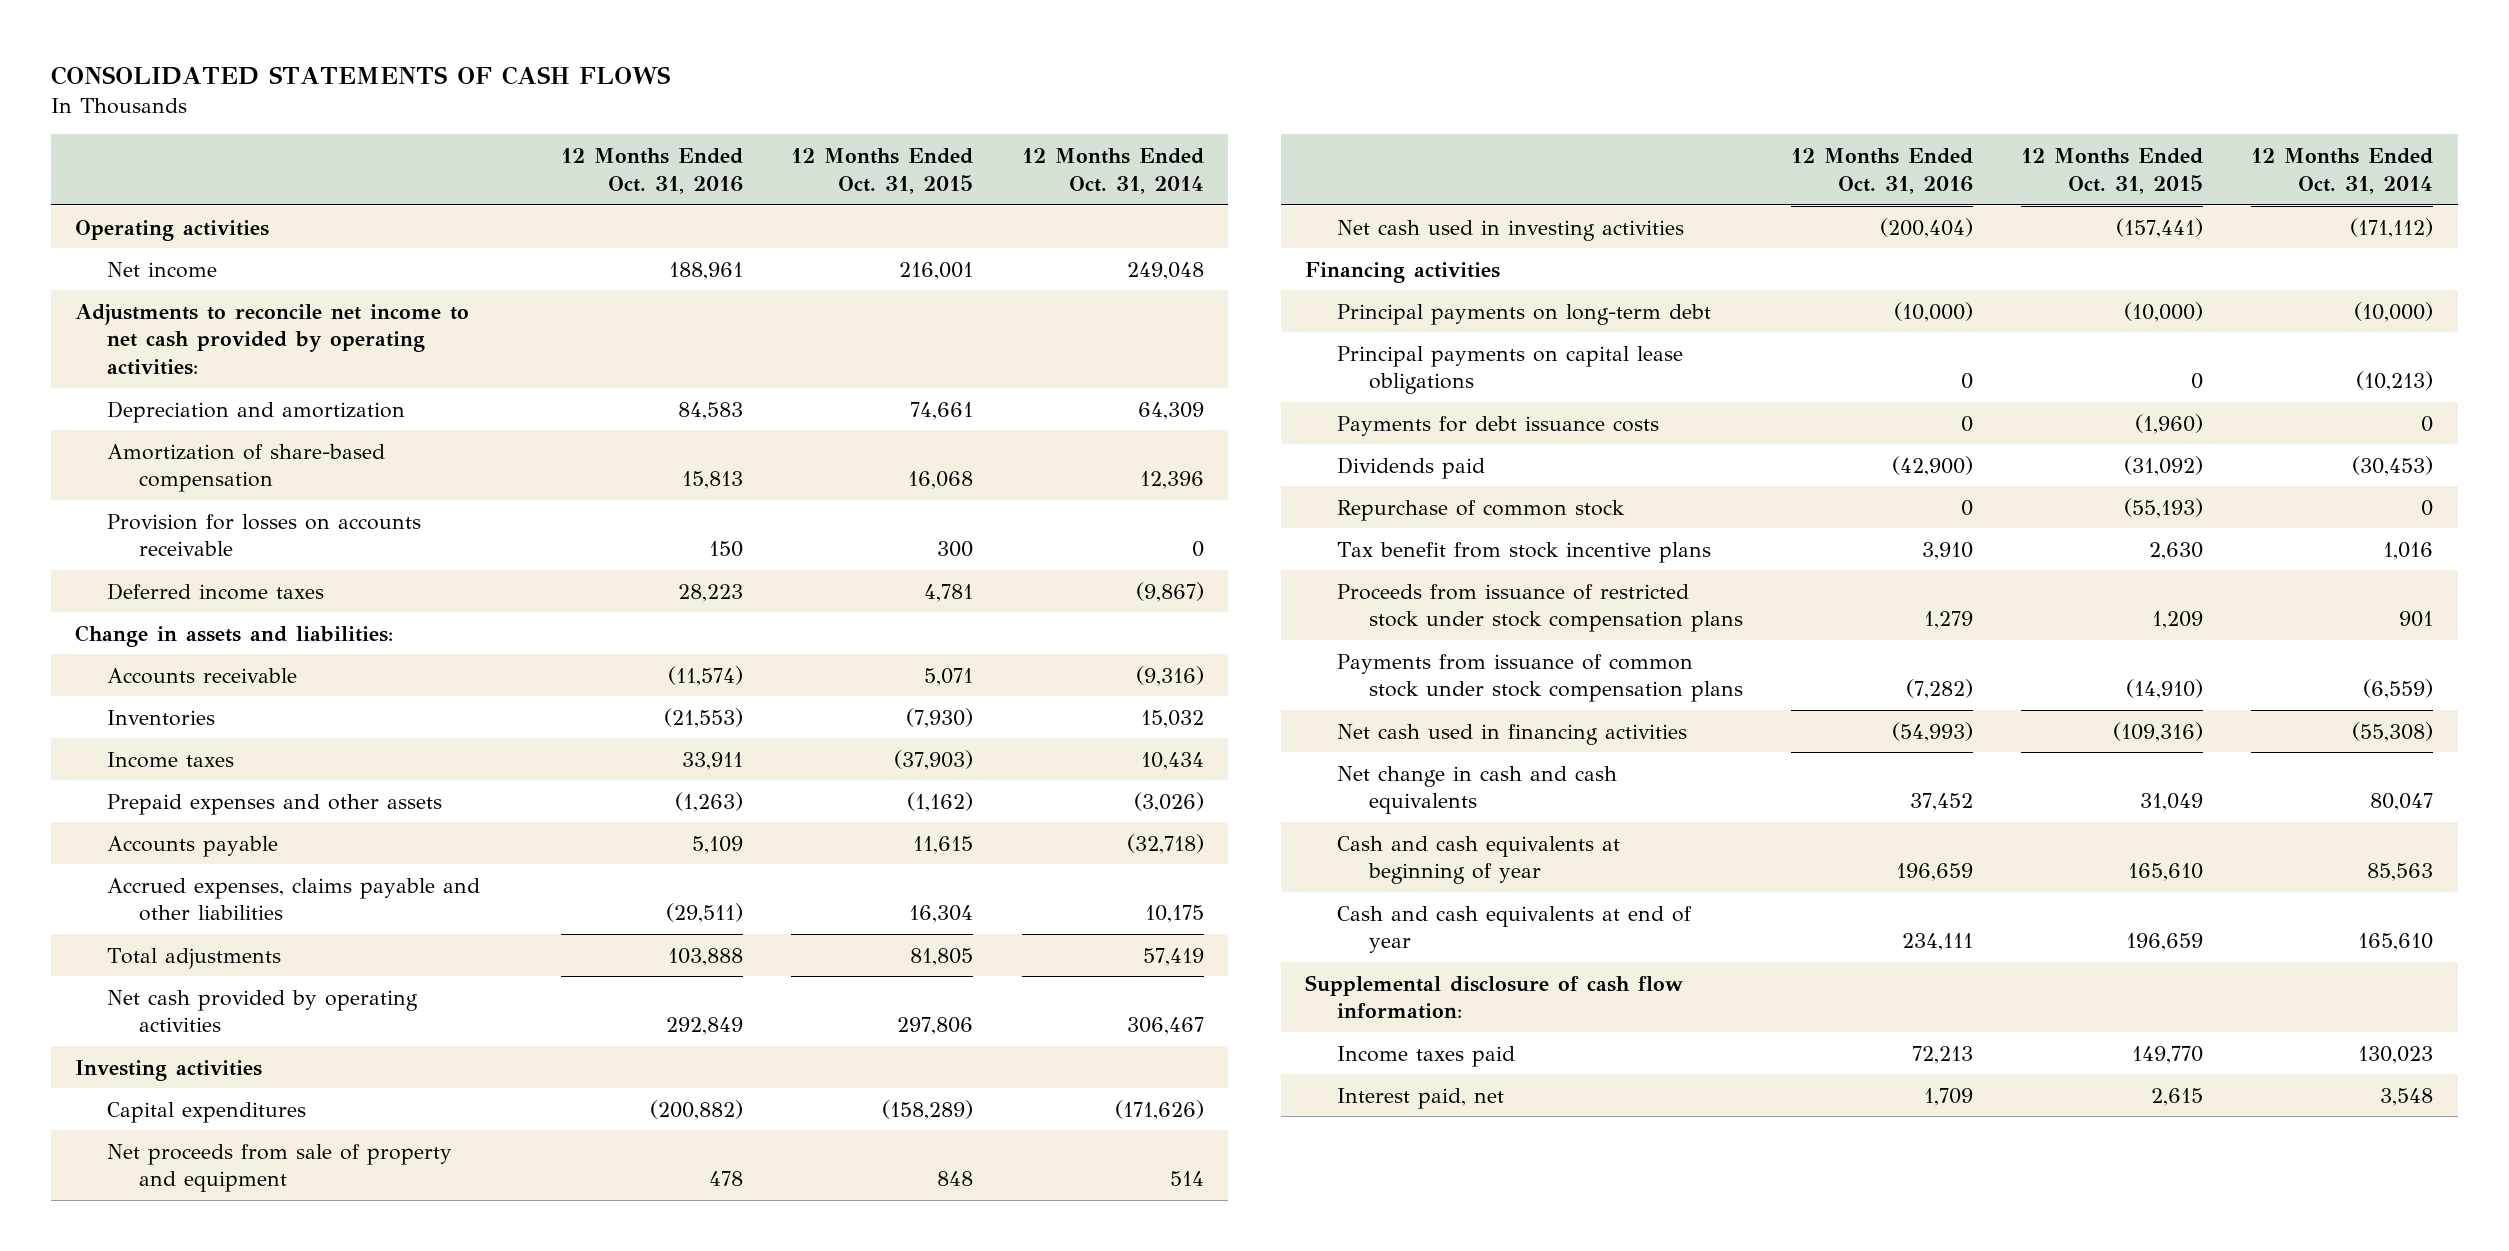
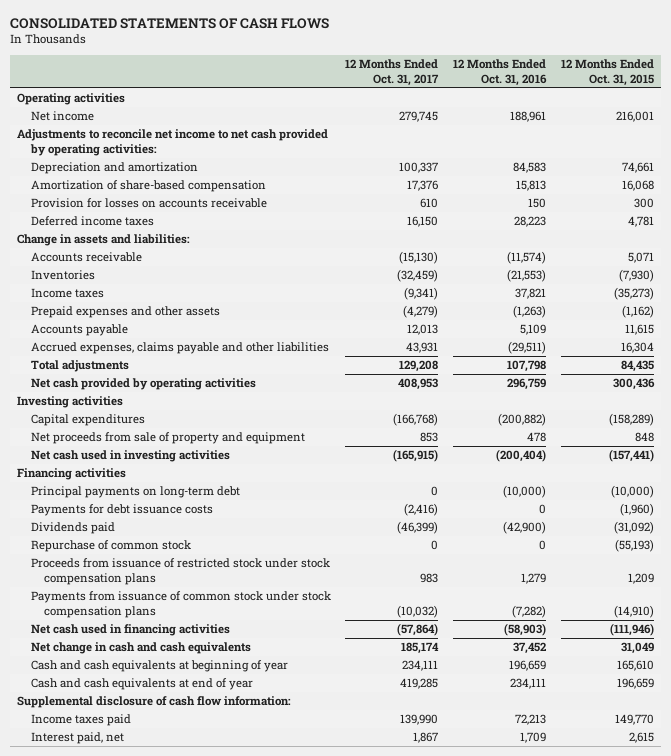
[1021,148,1204,194] 12 Months Ended Oct. 31, 2014 -> none
none -> [345,58,440,86] 12 Months Ended Oct. 31, 2017
[682,751,744,770] 33,911 -> [515,288,547,300] 37,821
[894,749,974,770] (37,903) -> [613,287,654,301] (35,273)
[668,947,744,966] 103,888 -> [507,360,547,373] 107,798
[910,947,974,966] 81,805 -> [620,360,654,373] 84,435
[666,1017,744,1036] 292,849 -> [507,378,547,391] 296,759
[897,1017,974,1036] 297,806 -> [612,378,655,391] 300,436
[1336,345,1683,395] Principal payments on capital lease obligations -> none
[1336,541,1711,563] Tax benefit from stock incentive plans -> none
[1891,721,1973,742] (54,993) -> [504,623,547,637] (58,903)
[2113,721,2204,742] (109,316) -> [609,623,654,637] (111,946)

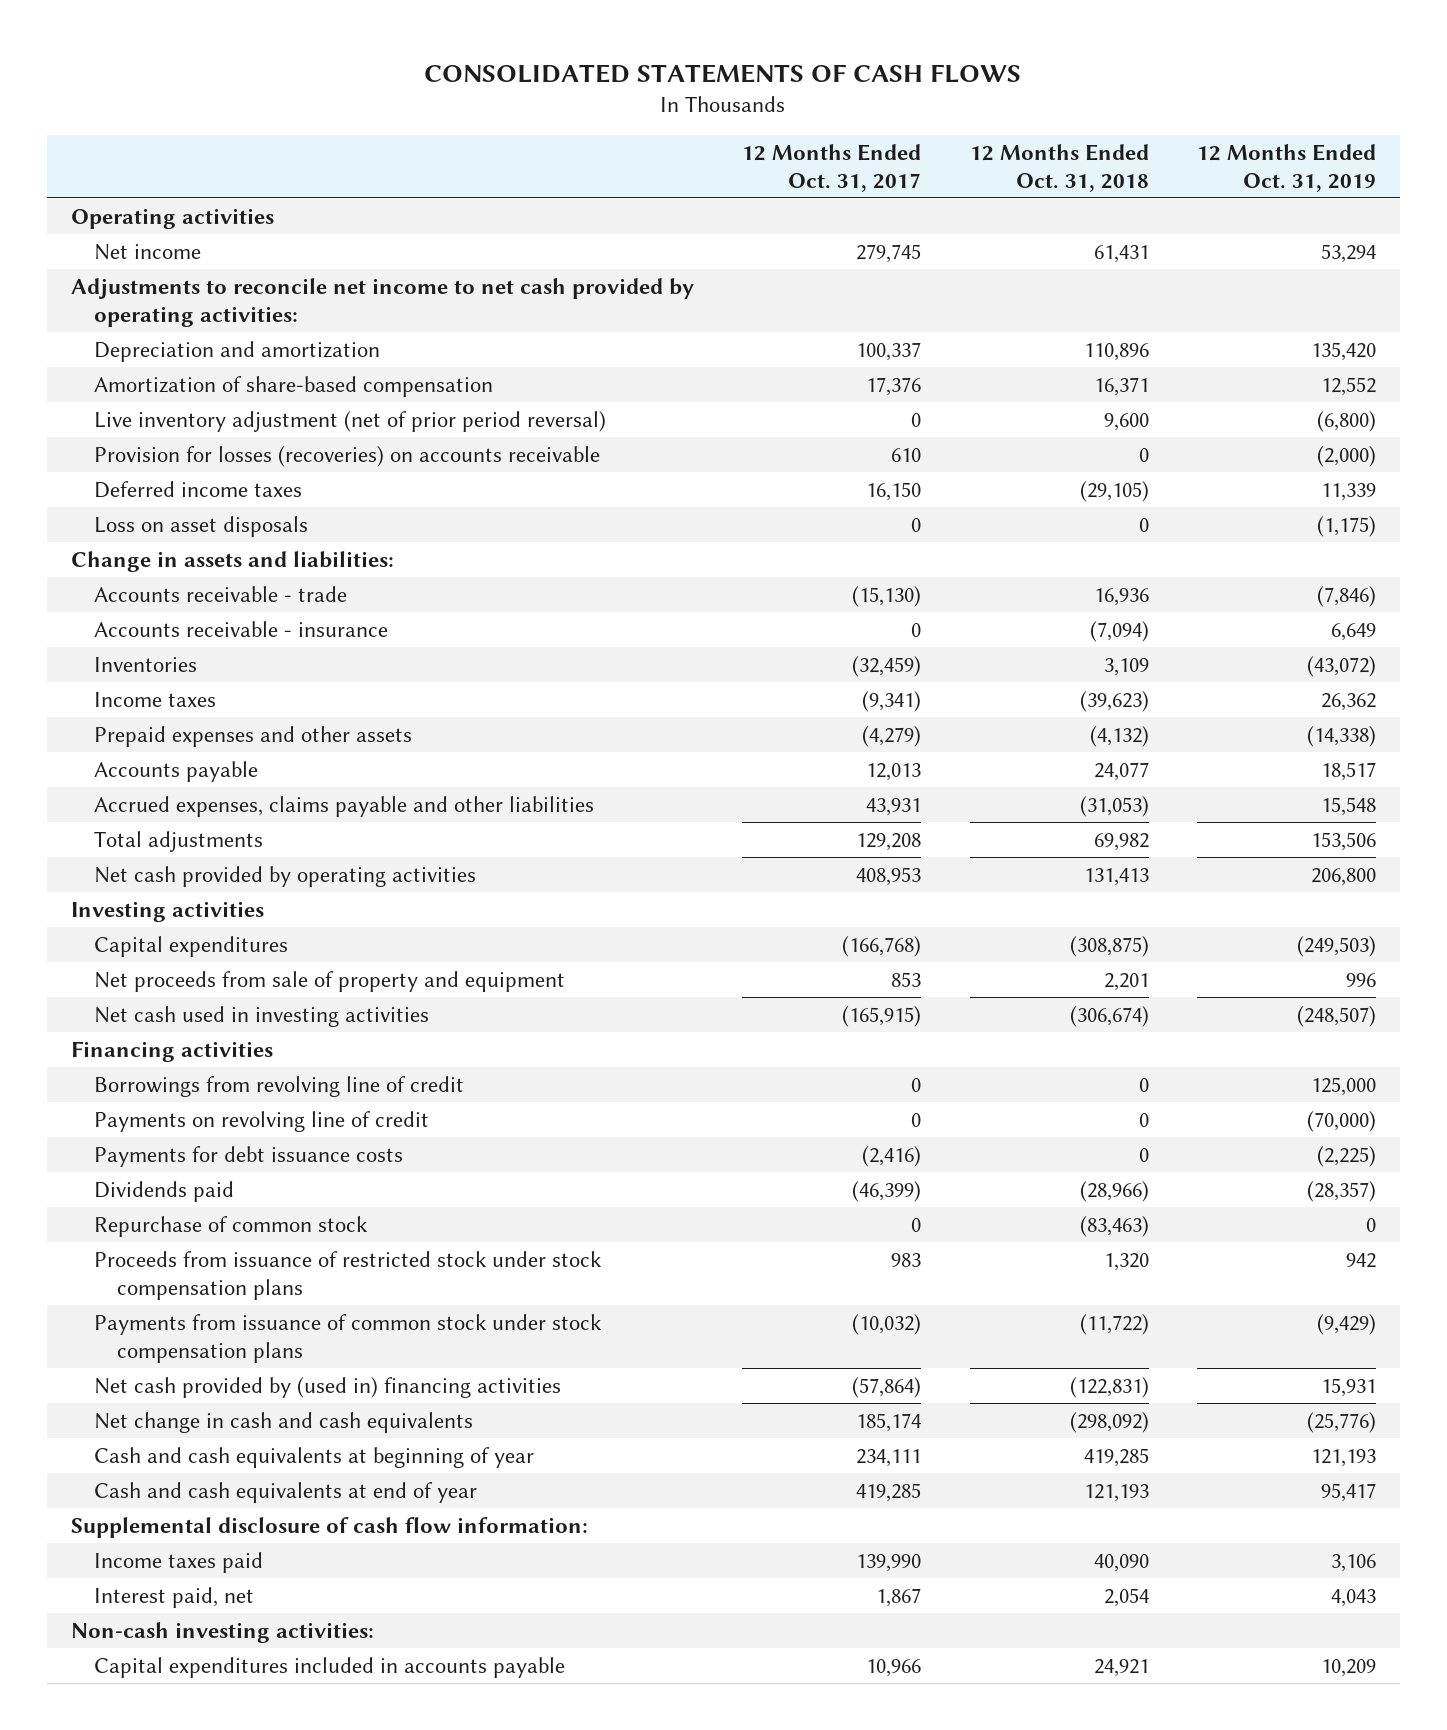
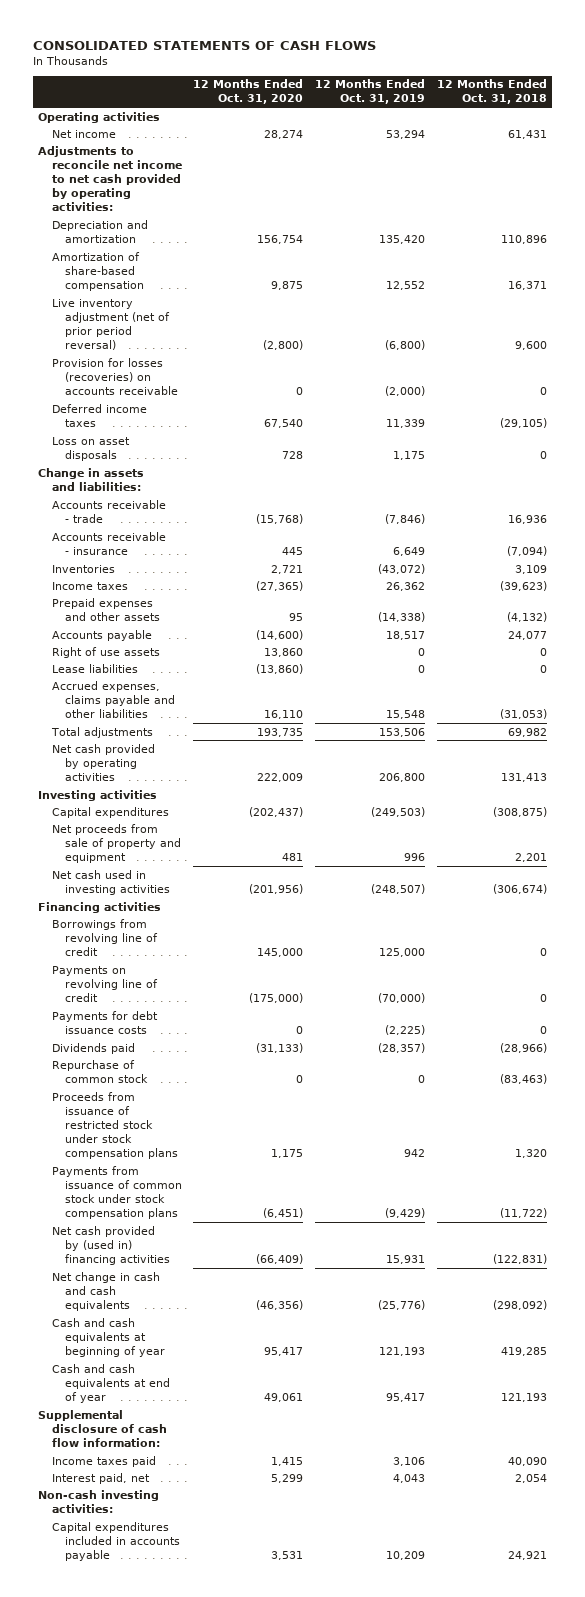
[742,143,922,192] 12 Months Ended Oct. 31, 2017 -> none
none -> [193,79,304,105] 12 Months Ended Oct. 31, 2020
[1316,515,1376,537] (1,175) -> [392,450,425,460] 1,175
none -> [51,646,160,658] Right of use assets
none -> [51,663,138,673] Lease liabilities

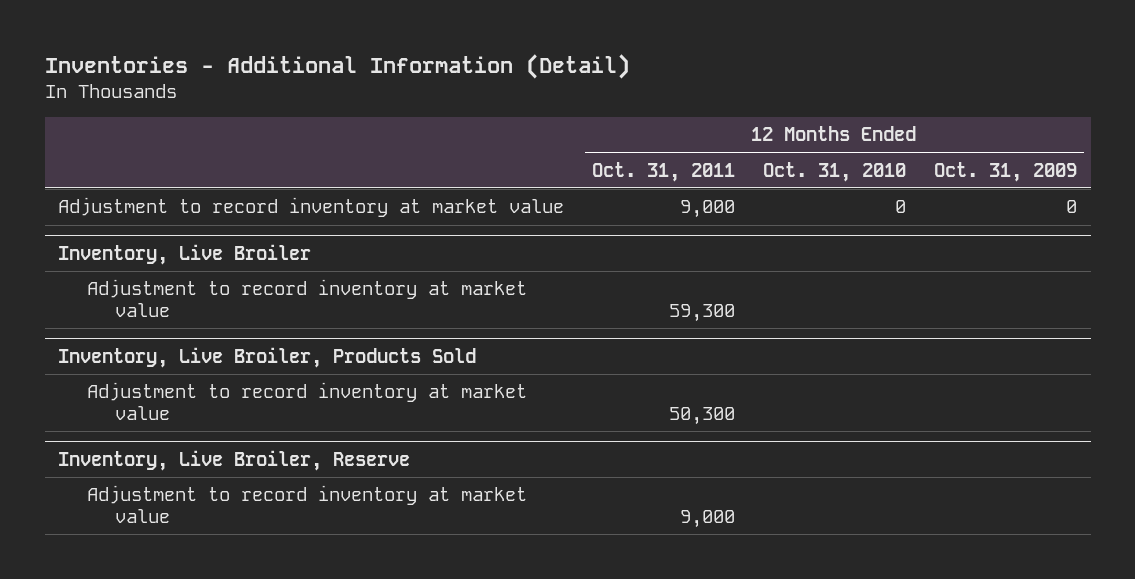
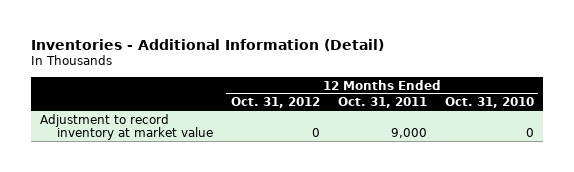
[933,161,1077,182] Oct. 31, 2009 -> none
none -> [230,97,320,109] Oct. 31, 2012
[58,243,312,265] Inventory, Live Broiler -> none
[86,279,527,317] Adjustment to record inventory at market value -> none
[58,346,477,368] Inventory, Live Broiler, Products Sold -> none
[86,382,527,420] Adjustment to record inventory at market value -> none
[58,449,411,471] Inventory, Live Broiler, Reserve -> none
[86,485,527,523] Adjustment to record inventory at market value -> none

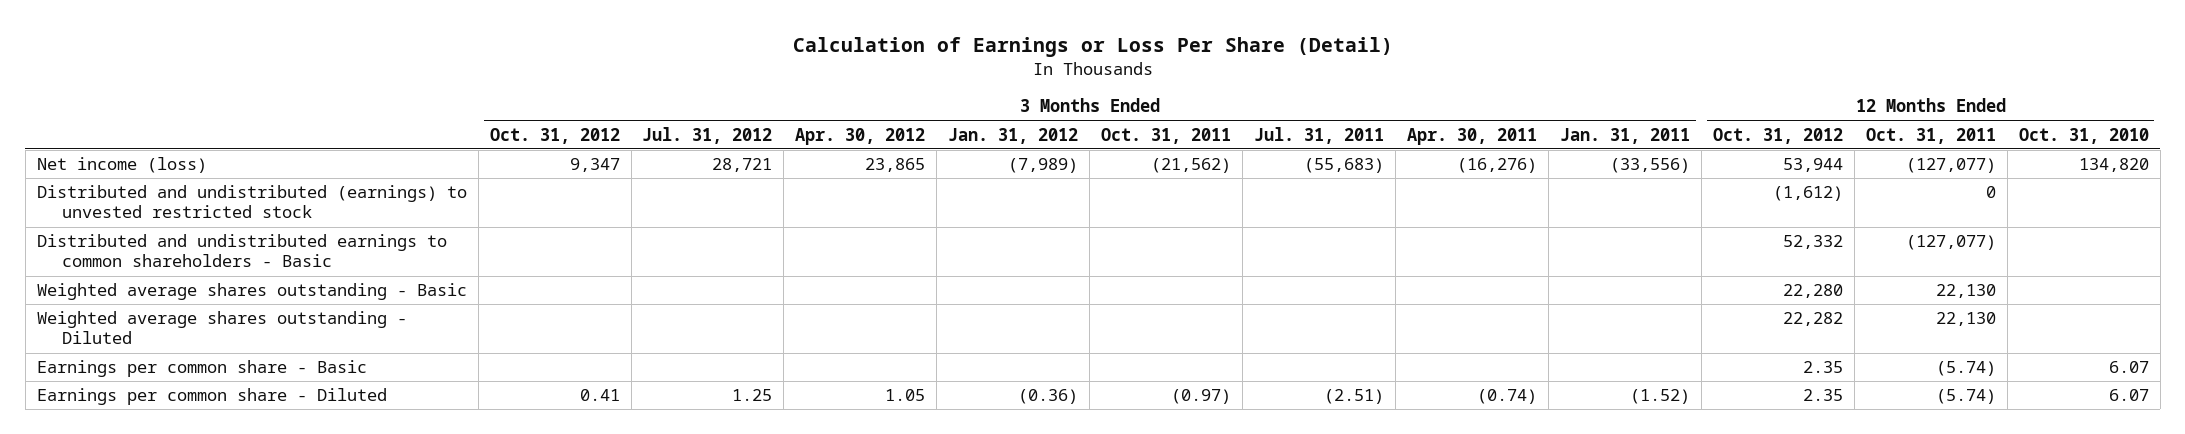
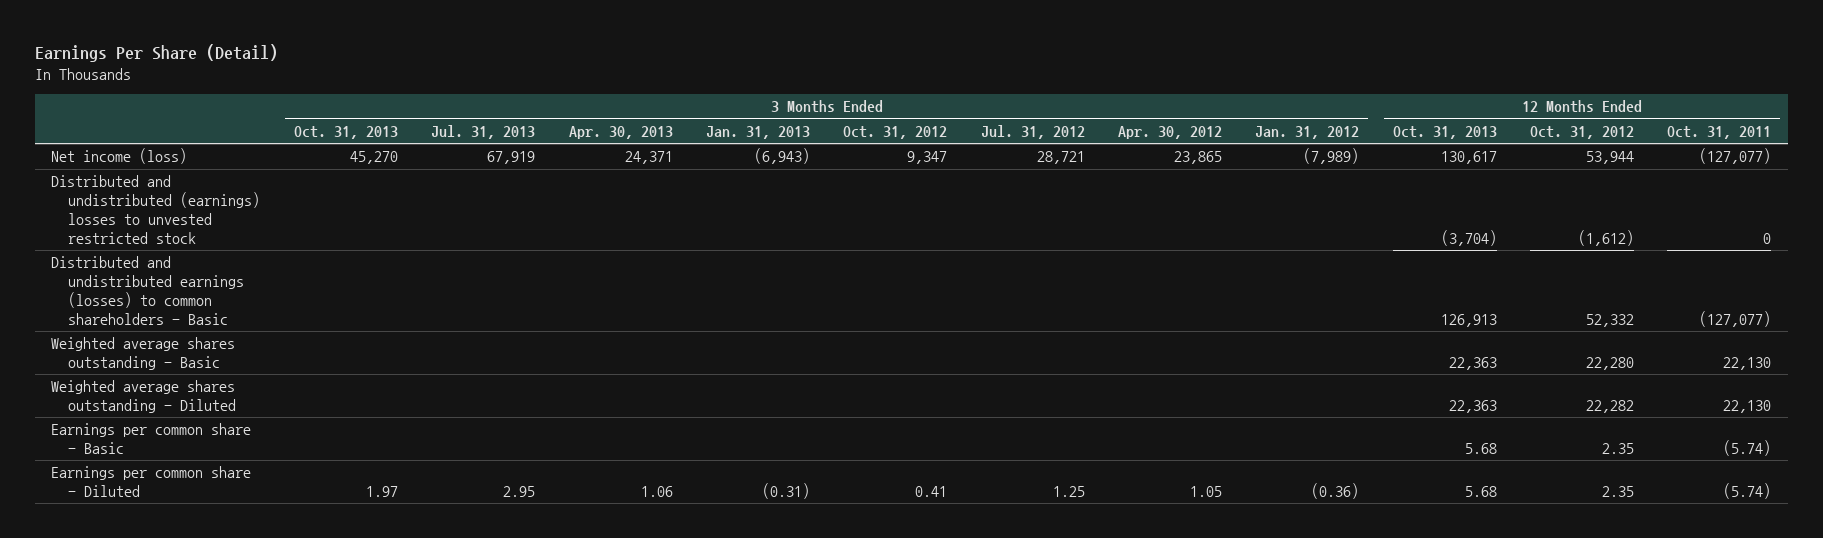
[792,36,1393,57] Calculation of Earnings or Loss Per Share (Detail) -> [34,44,278,63] Earnings Per Share (Detail)
[1101,127,1232,144] Oct. 31, 2011 -> none
[1254,126,1385,144] Jul. 31, 2011 -> none
[1406,127,1537,145] Apr. 30, 2011 -> none
[1559,127,1690,144] Jan. 31, 2011 -> none
[2018,127,2149,144] Oct. 31, 2010 -> none
none -> [293,126,398,140] Oct. 31, 2013
none -> [431,125,536,140] Jul. 31, 2013
none -> [568,126,673,140] Apr. 30, 2013
none -> [705,126,810,140] Jan. 31, 2013
none -> [1392,126,1497,140] Oct. 31, 2013
[36,185,467,219] Distributed and undistributed (earnings) to unvested restricted stock -> [51,175,261,244] Distributed and undistributed (earnings) losses to unvested restricted stock
[36,234,447,268] Distributed and undistributed earnings to common shareholders - Basic -> [51,256,245,325] Distributed and undistributed earnings (losses) to common shareholders - Basic

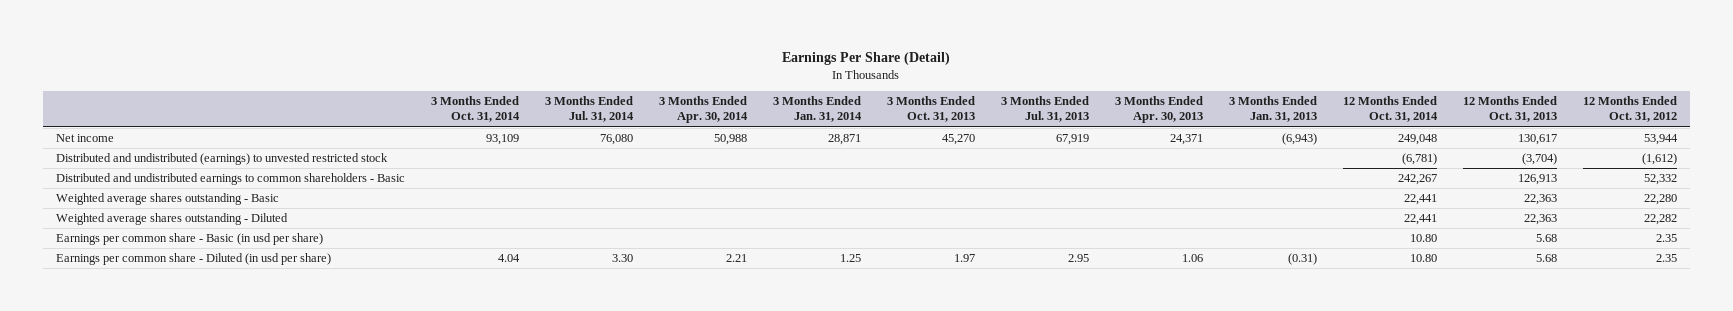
[843,126,948,140] Oct. 31, 2012 -> none
[980,125,1085,140] Jul. 31, 2012 -> none
[1117,126,1222,140] Apr. 30, 2012 -> none
[1255,126,1360,140] Jan. 31, 2012 -> none
[1667,126,1772,140] Oct. 31, 2011 -> none
none -> [430,96,520,123] 3 Months Ended Oct. 31, 2014
none -> [544,96,634,123] 3 Months Ended Jul. 31, 2014
none -> [658,96,748,124] 3 Months Ended Apr. 30, 2014
none -> [772,96,862,123] 3 Months Ended Jan. 31, 2014
none -> [1342,96,1438,123] 12 Months Ended Oct. 31, 2014
[51,148,188,165] Net income (loss) -> [55,134,114,143] Net income
[51,175,261,244] Distributed and undistributed (earnings) losses to unvested restricted stock -> [55,153,388,166] Distributed and undistributed (earnings) to unvested restricted stock
[51,256,245,325] Distributed and undistributed earnings (losses) to common shareholders - Basic -> [55,173,405,186] Distributed and undistributed earnings to common shareholders - Basic
[51,423,252,455] Earnings per common share - Basic -> [55,233,323,246] Earnings per common share - Basic (in usd per share)
[51,466,252,498] Earnings per common share - Diluted -> [55,253,331,266] Earnings per common share - Diluted (in usd per share)

